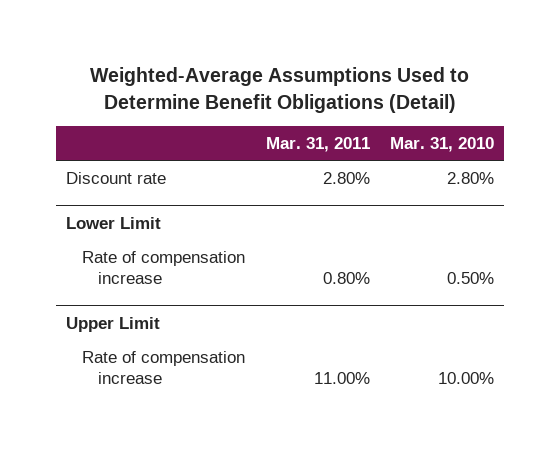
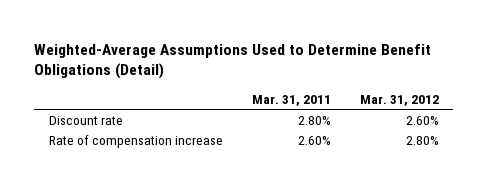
[390,137,495,153] Mar. 31, 2010 -> none
none -> [359,94,439,106] Mar. 31, 2012
[65,216,161,229] Lower Limit -> none
[65,316,160,332] Upper Limit -> none
[82,351,246,385] Rate of compensation increase -> none
[322,272,370,285] 0.80% -> [297,135,331,145] 2.60%

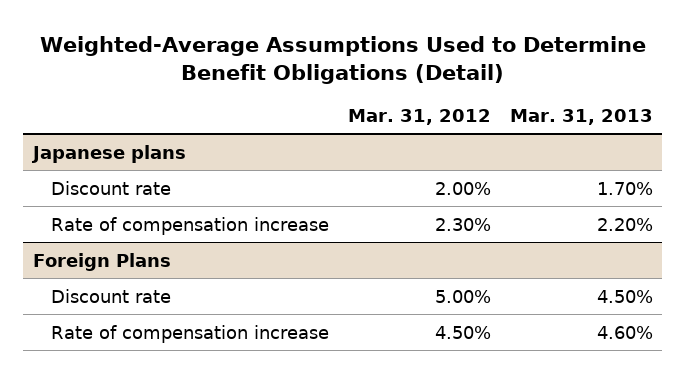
[251,94,331,106] Mar. 31, 2011 -> none
none -> [509,109,653,126] Mar. 31, 2013
none -> [30,144,186,163] Japanese plans
[405,115,439,125] 2.60% -> [434,181,491,195] 2.00%
[405,135,439,145] 2.80% -> [434,217,491,231] 2.30%
none -> [32,252,171,271] Foreign Plans
none -> [50,288,171,303] Discount rate
none -> [50,324,329,343] Rate of compensation increase

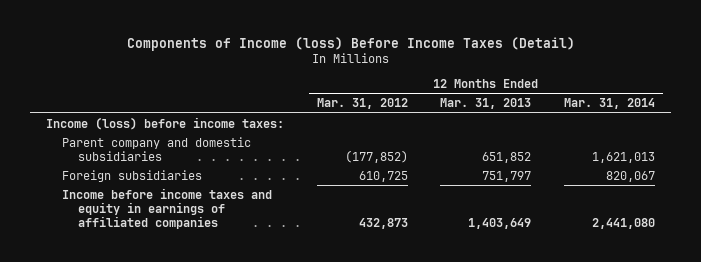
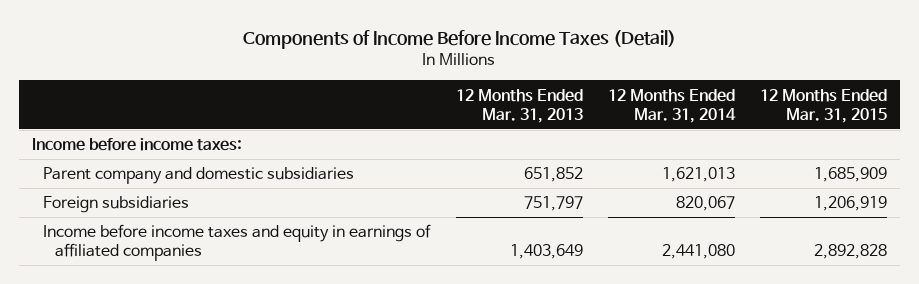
[126,36,575,51] Components of Income (loss) Before Income Taxes (Detail) -> [243,29,677,49] Components of Income Before Income Taxes (Detail)
[316,98,408,110] Mar. 31, 2012 -> none
none -> [760,88,888,123] 12 Months Ended Mar. 31, 2015
[46,116,285,130] Income (loss) before income taxes: -> [31,138,242,152] Income before income taxes:

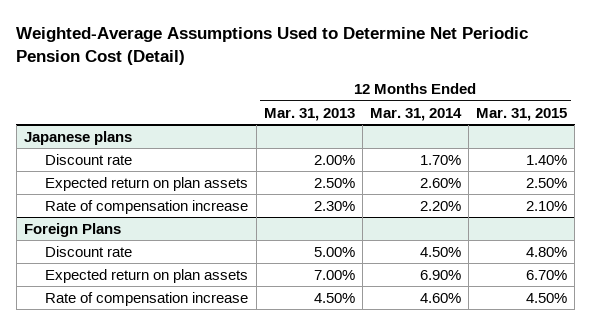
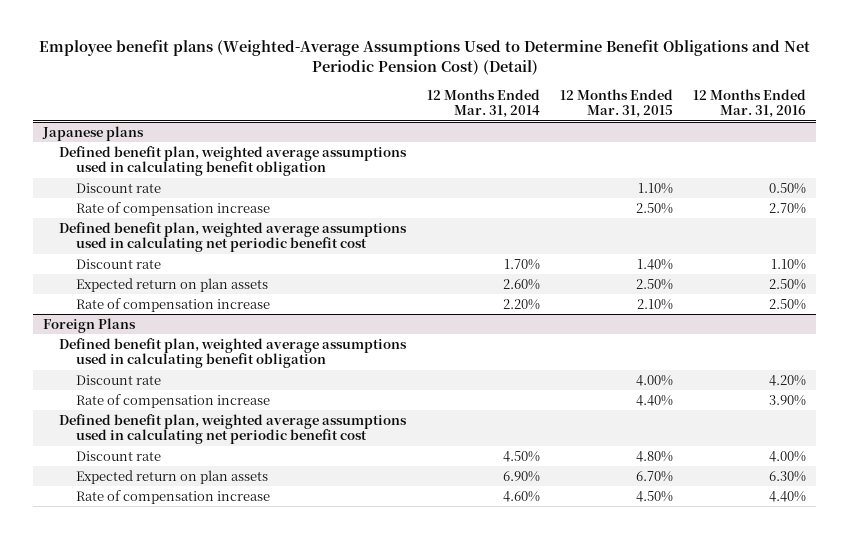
[16,27,529,66] Weighted-Average Assumptions Used to Determine Net Periodic Pension Cost (Detail) -> [38,40,810,76] Employee benefit plans (Weighted-Average Assumptions Used to Determine Benefit Obligations and Net Periodic Pension Cost) (Detail)
[263,107,355,121] Mar. 31, 2013 -> none
none -> [693,88,807,119] 12 Months Ended Mar. 31, 2016
none -> [59,145,408,177] Defined benefit plan, weighted average assumptions used in calculating benefit obligation
none -> [75,182,161,193] Discount rate
none -> [75,201,270,216] Rate of compensation increase
none -> [59,221,408,253] Defined benefit plan, weighted average assumptions used in calculating net periodic benefit cost
none -> [59,337,408,369] Defined benefit plan, weighted average assumptions used in calculating benefit obligation
none -> [75,374,161,385] Discount rate
none -> [75,393,270,408] Rate of compensation increase
none -> [59,413,408,445] Defined benefit plan, weighted average assumptions used in calculating net periodic benefit cost

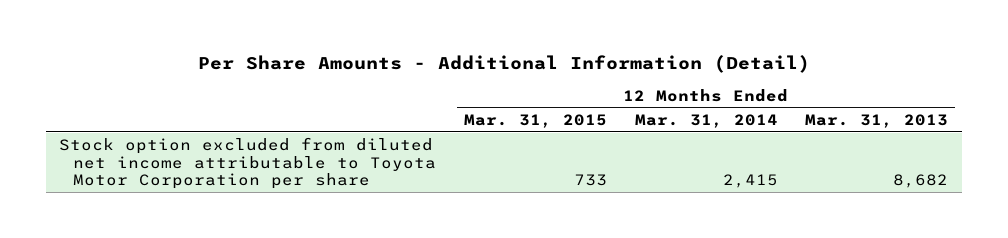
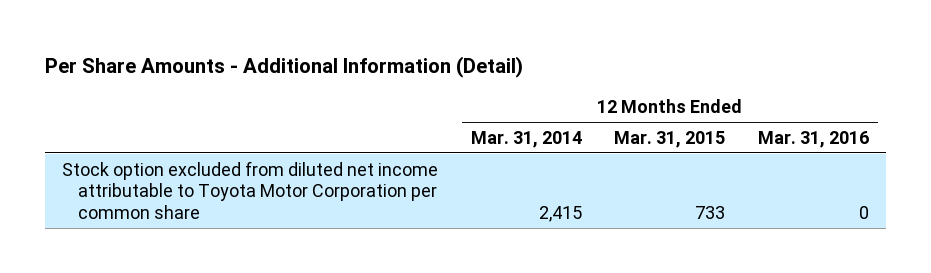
[805,113,949,128] Mar. 31, 2013 -> none
none -> [758,130,870,148] Mar. 31, 2016
[59,137,437,190] Stock option excluded from diluted net income attributable to Toyota Motor Corporation per share -> [61,160,438,219] Stock option excluded from diluted net income attributable to Toyota Motor Corporation per common share

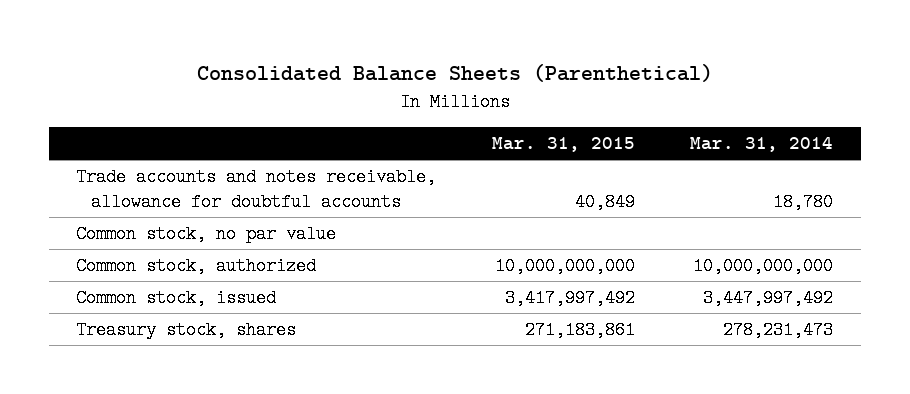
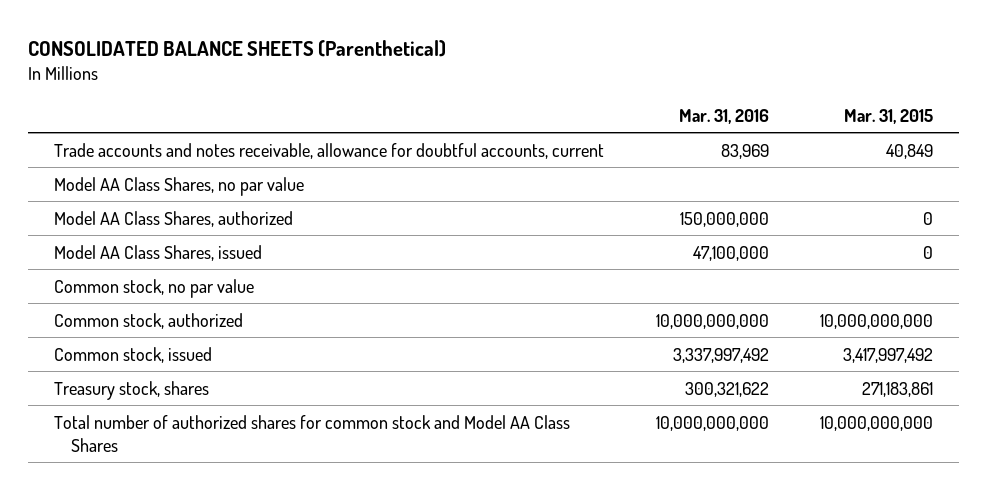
[196,63,713,82] Consolidated Balance Sheets (Parenthetical) -> [27,39,446,57] CONSOLIDATED BALANCE SHEETS (Parenthetical)
[690,137,834,153] Mar. 31, 2014 -> none
none -> [678,108,769,124] Mar. 31, 2016
[76,168,437,211] Trade accounts and notes receivable, allowance for doubtful accounts -> [53,142,604,159] Trade accounts and notes receivable, allowance for doubtful accounts, current
none -> [53,176,304,196] Model AA Class Shares, no par value
none -> [53,210,293,227] Model AA Class Shares, authorized
none -> [53,244,262,261] Model AA Class Shares, issued
none -> [53,414,570,452] Total number of authorized shares for common stock and Model AA Class Shares

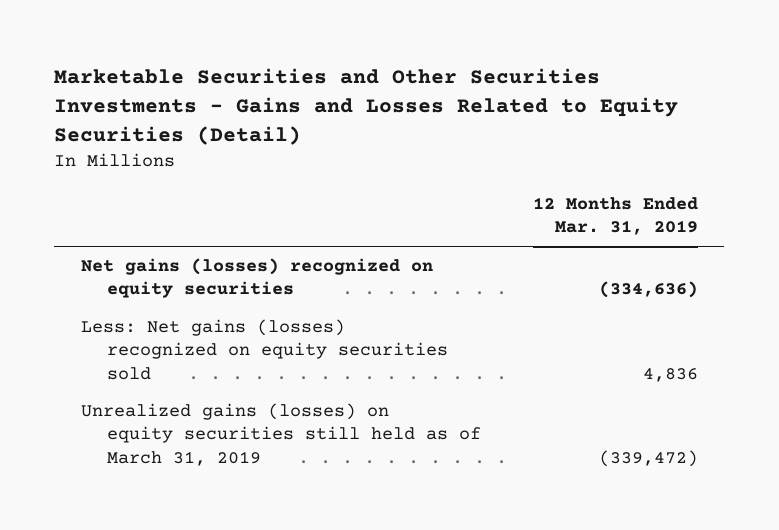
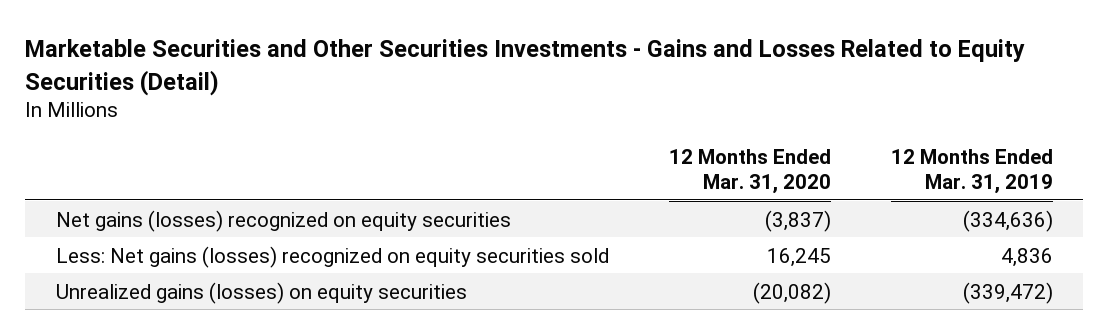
none -> [668,148,831,195] 12 Months Ended Mar. 31, 2020
[80,403,481,466] Unrealized gains (losses) on equity securities still held as of March 31, 2019 -> [55,281,467,304] Unrealized gains (losses) on equity securities

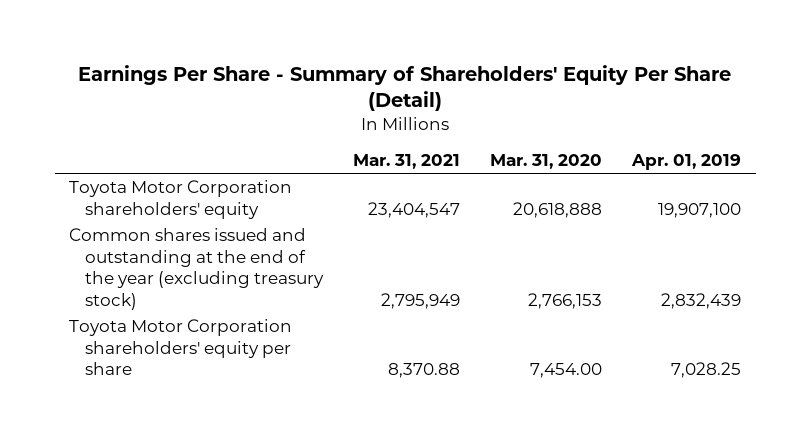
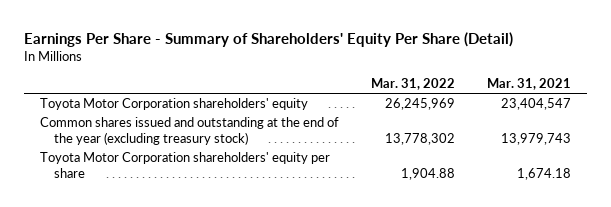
[489,153,602,169] Mar. 31, 2020 -> none
[630,153,741,170] Apr. 01, 2019 -> none
none -> [370,78,455,91] Mar. 31, 2022
[381,292,461,309] 2,795,949 -> [500,132,571,145] 13,979,743
[388,363,461,379] 8,370.88 -> [516,167,571,180] 1,674.18

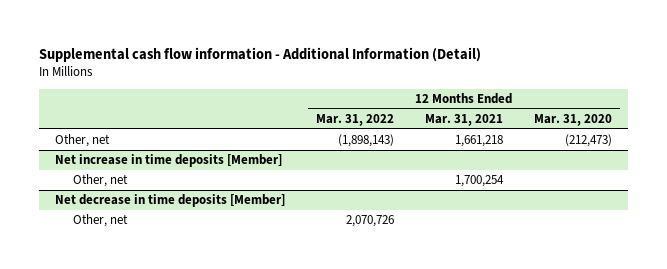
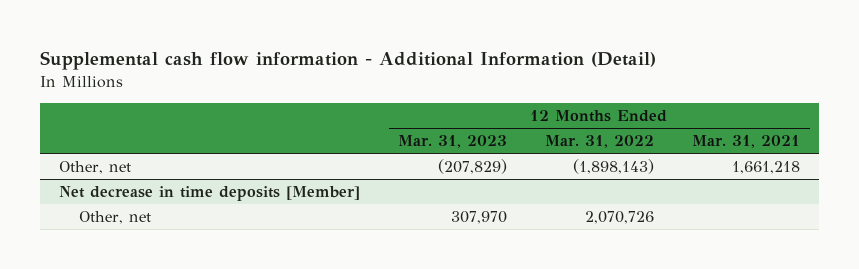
[534,113,613,126] Mar. 31, 2020 -> none
none -> [398,135,508,149] Mar. 31, 2023
[54,154,282,168] Net increase in time deposits [Member] -> none
[73,174,129,188] Other, net -> none

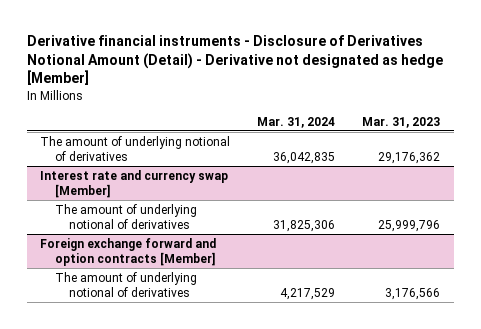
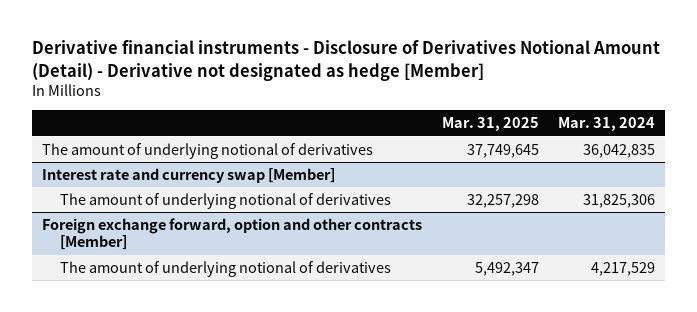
[362,116,441,128] Mar. 31, 2023 -> none
none -> [441,117,539,132] Mar. 31, 2025
[40,237,217,267] Foreign exchange forward and option contracts [Member] -> [42,217,423,251] Foreign exchange forward, option and other contracts [Member]

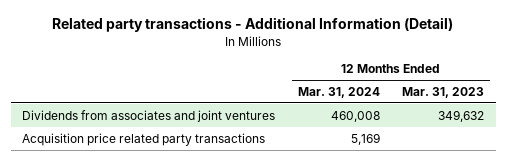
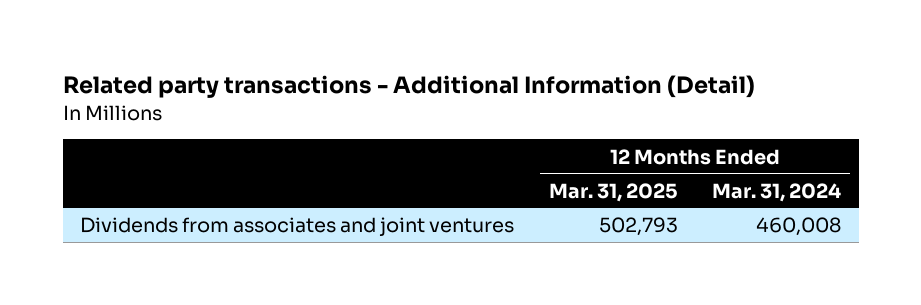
[402,86,485,98] Mar. 31, 2023 -> none
none -> [548,182,678,202] Mar. 31, 2025
[21,132,265,146] Acquisition price related party transactions -> none

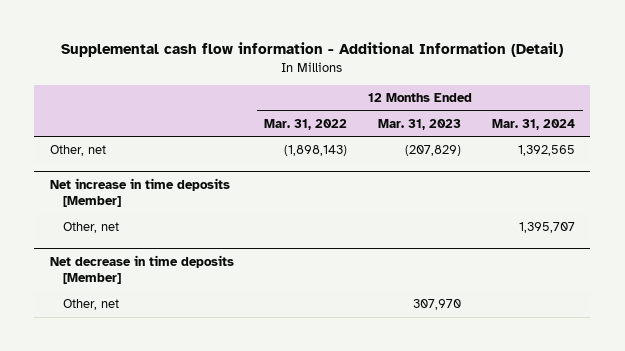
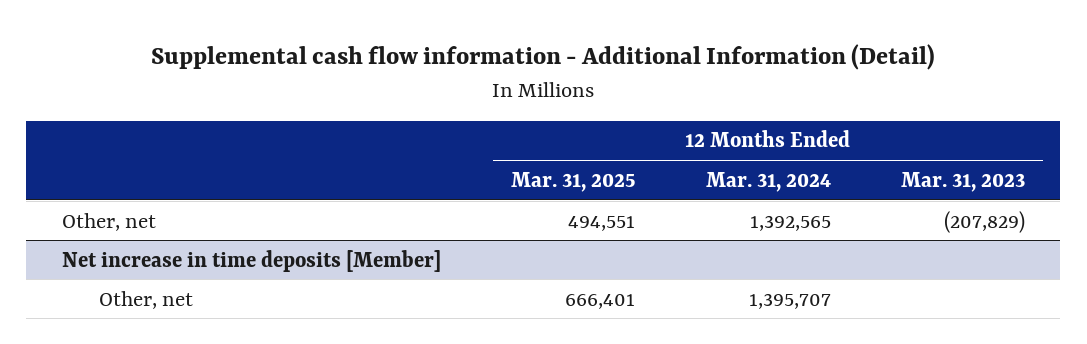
[264,118,348,130] Mar. 31, 2022 -> none
none -> [511,171,636,192] Mar. 31, 2025
[49,254,234,285] Net decrease in time deposits [Member] -> none
[63,299,120,311] Other, net -> none

